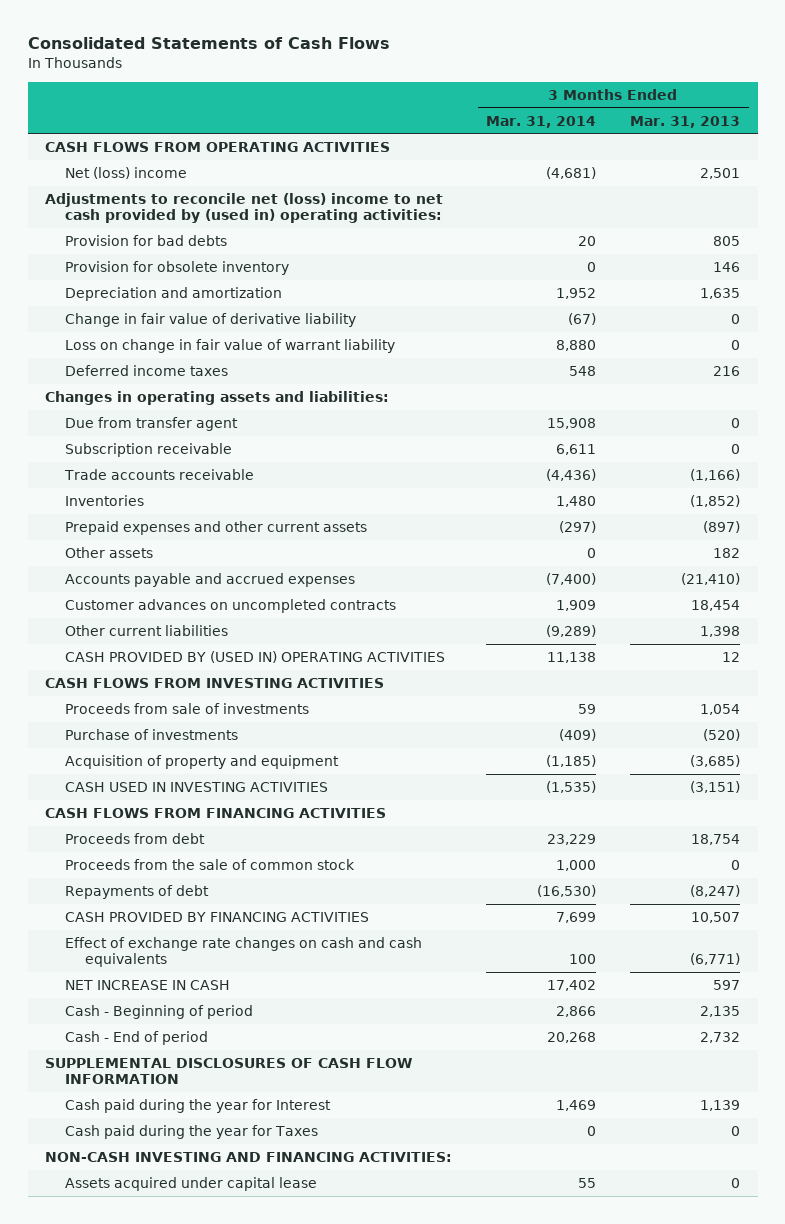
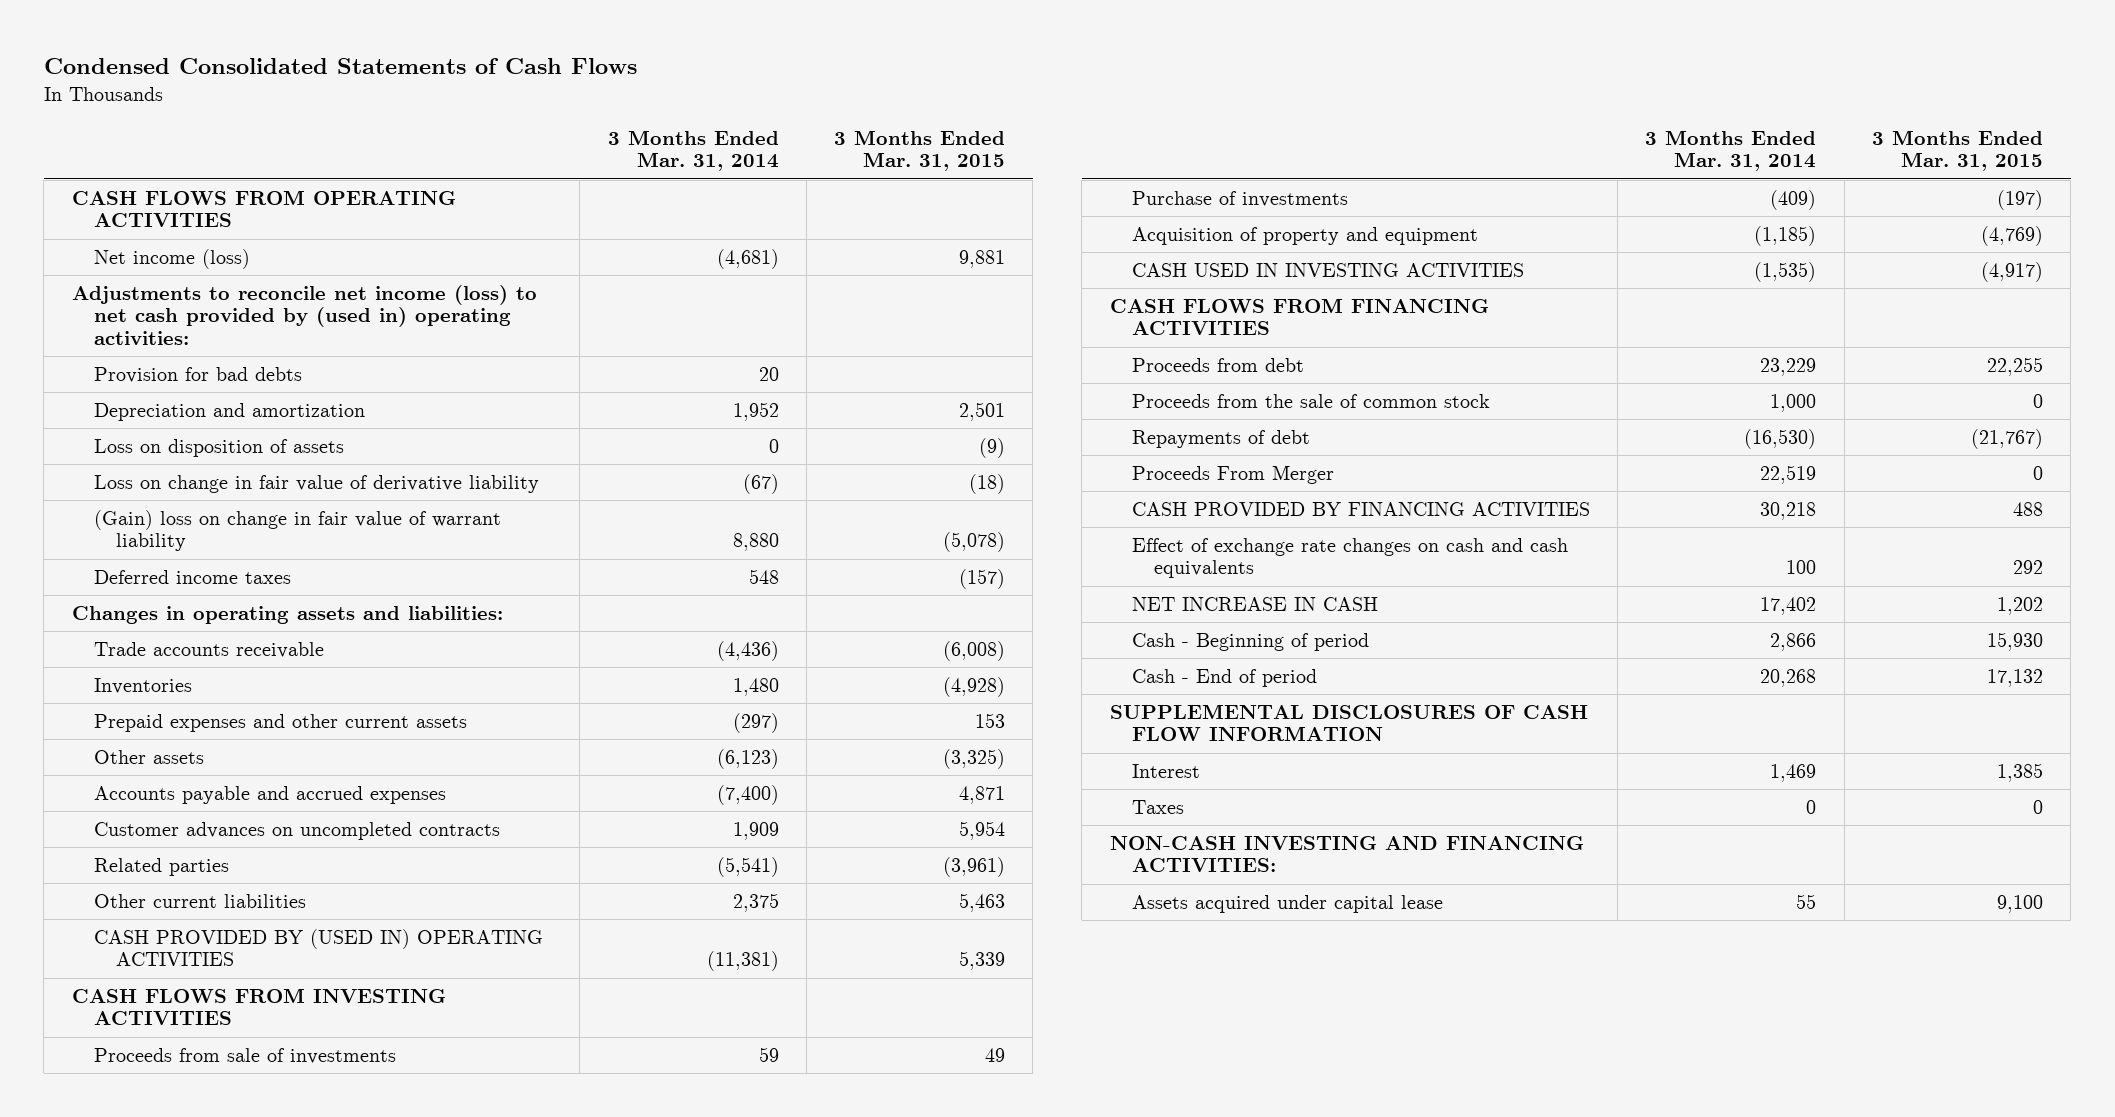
[27,37,390,50] Consolidated Statements of Cash Flows -> [43,58,637,75] Condensed Consolidated Statements of Cash Flows
[630,115,741,128] Mar. 31, 2013 -> none
none -> [834,129,1006,172] 3 Months Ended Mar. 31, 2015
[65,166,188,179] Net (loss) income -> [93,248,250,269] Net income (loss)
[45,192,444,223] Adjustments to reconcile net (loss) income to net cash provided by (used in) operating activities: -> [71,284,537,345] Adjustments to reconcile net income (loss) to net cash provided by (used in) operating activities:
[65,260,290,275] Provision for obsolete inventory -> none
none -> [93,438,344,457] Loss on disposition of assets
[65,312,357,327] Change in fair value of derivative liability -> [93,474,539,493] Loss on change in fair value of derivative liability
[65,338,396,353] Loss on change in fair value of warrant liability -> [93,509,501,552] (Gain) loss on change in fair value of warrant liability
[65,416,239,431] Due from transfer agent -> none
[65,442,233,457] Subscription receivable -> none
[587,547,597,558] 0 -> [716,748,779,769] (6,123)
none -> [93,857,229,876] Related parties
[546,624,597,637] (9,289) -> [732,892,779,912] 2,375
[547,651,597,663] 11,138 -> [706,951,779,972] (11,381)
none -> [1131,464,1334,484] Proceeds From Merger
[556,911,597,923] 7,699 -> [1760,501,1817,520] 30,218
[65,1098,332,1113] Cash paid during the year for Interest -> [1131,763,1200,778] Interest
[65,1124,319,1139] Cash paid during the year for Taxes -> [1131,799,1184,814] Taxes

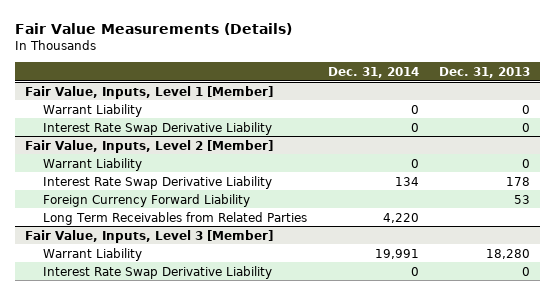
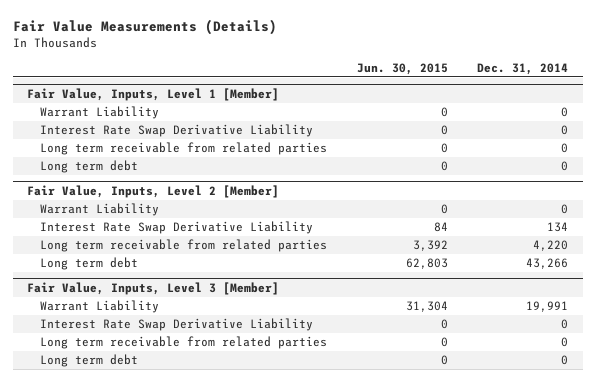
[439,66,531,78] Dec. 31, 2013 -> none
none -> [356,62,448,75] Jun. 30, 2015
none -> [40,141,328,155] Long term receivable from related parties
none -> [40,159,139,173] Long term debt
[43,193,251,207] Foreign Currency Forward Liability -> none
[43,211,308,225] Long Term Receivables from Related Parties -> [40,238,328,252] Long term receivable from related parties
none -> [40,256,139,270] Long term debt
none -> [40,335,328,349] Long term receivable from related parties
none -> [40,353,139,367] Long term debt

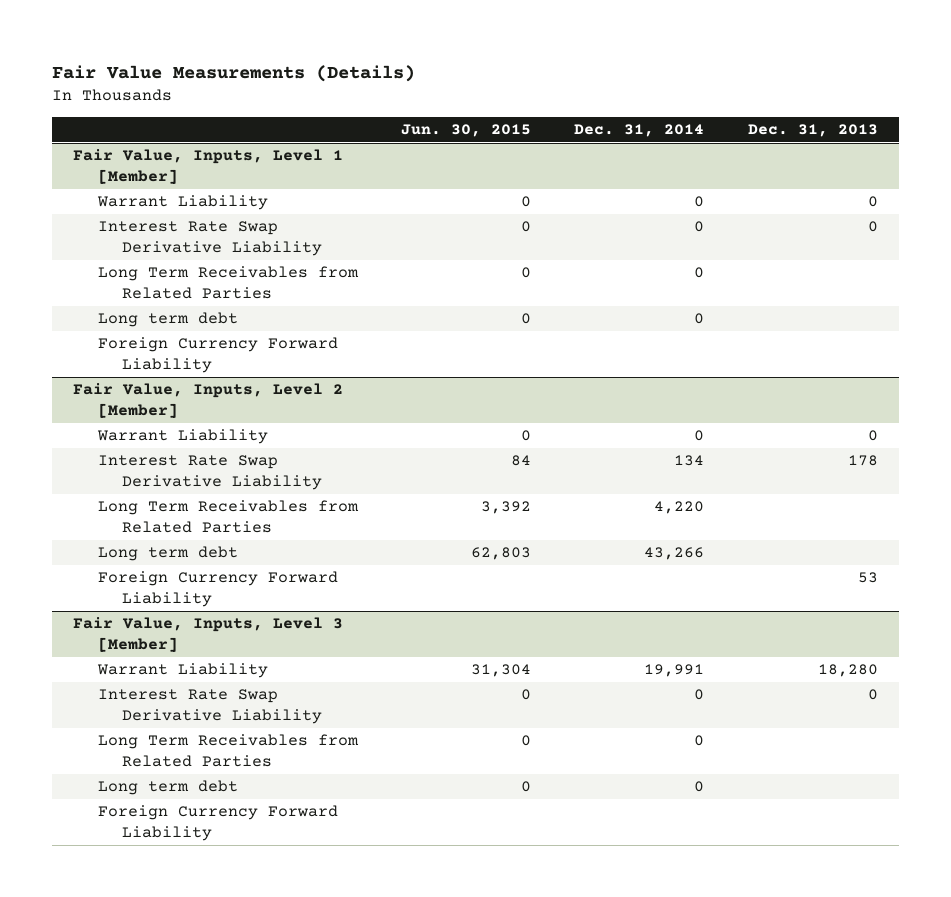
none -> [747,124,878,138] Dec. 31, 2013
[40,141,328,155] Long term receivable from related parties -> [97,266,359,300] Long Term Receivables from Related Parties
none -> [97,337,338,374] Foreign Currency Forward Liability
[40,238,328,252] Long term receivable from related parties -> [97,500,359,534] Long Term Receivables from Related Parties
none -> [97,571,338,608] Foreign Currency Forward Liability
[40,335,328,349] Long term receivable from related parties -> [97,734,359,768] Long Term Receivables from Related Parties
none -> [97,805,338,842] Foreign Currency Forward Liability

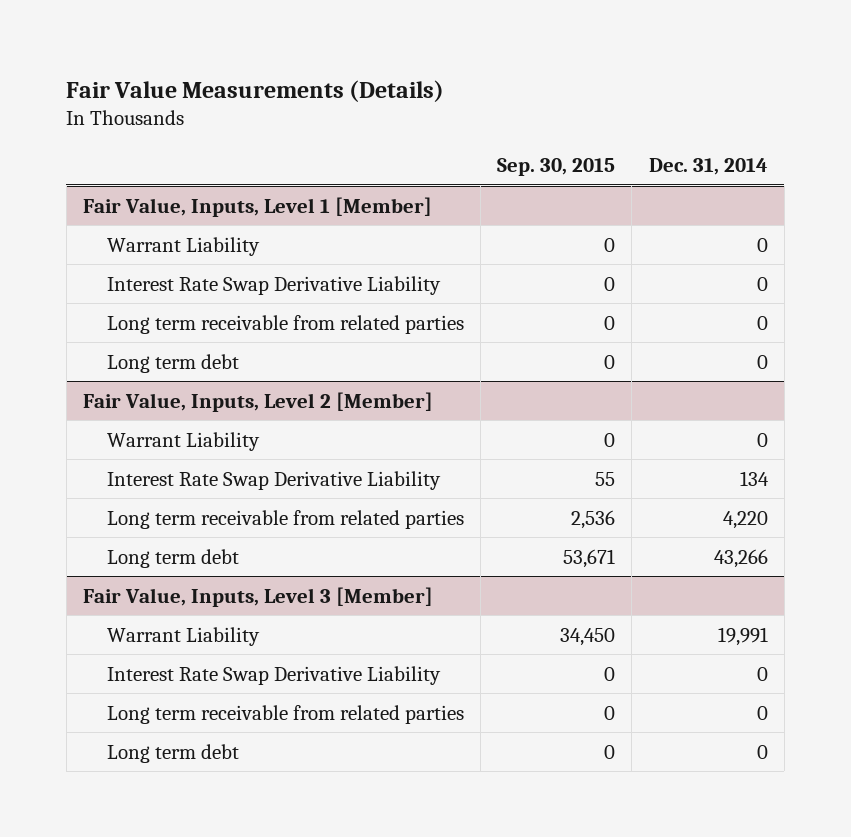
[401,124,532,138] Jun. 30, 2015 -> none
[747,124,878,138] Dec. 31, 2013 -> none
none -> [497,158,616,177] Sep. 30, 2015
[97,266,359,300] Long Term Receivables from Related Parties -> [106,314,464,334] Long term receivable from related parties
[97,337,338,374] Foreign Currency Forward Liability -> none
[97,500,359,534] Long Term Receivables from Related Parties -> [106,509,464,529] Long term receivable from related parties
[97,571,338,608] Foreign Currency Forward Liability -> none
[97,734,359,768] Long Term Receivables from Related Parties -> [106,704,464,724] Long term receivable from related parties
[97,805,338,842] Foreign Currency Forward Liability -> none

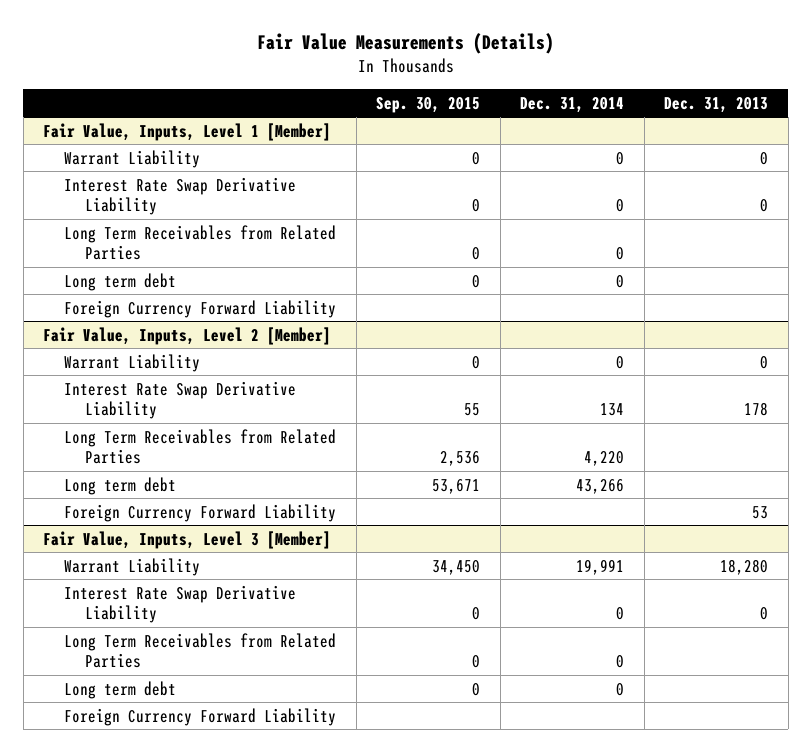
none -> [664,96,769,113] Dec. 31, 2013
[106,314,464,334] Long term receivable from related parties -> [63,224,336,261] Long Term Receivables from Related Parties
none -> [63,299,336,318] Foreign Currency Forward Liability
[106,509,464,529] Long term receivable from related parties -> [63,428,336,465] Long Term Receivables from Related Parties
none -> [63,503,336,522] Foreign Currency Forward Liability
[106,704,464,724] Long term receivable from related parties -> [63,632,336,669] Long Term Receivables from Related Parties
none -> [63,707,336,726] Foreign Currency Forward Liability

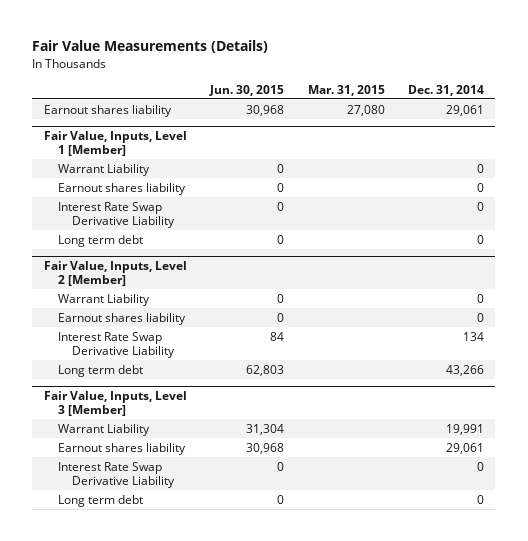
[376,96,481,113] Sep. 30, 2015 -> none
[664,96,769,113] Dec. 31, 2013 -> none
none -> [209,84,285,96] Jun. 30, 2015
none -> [307,84,385,96] Mar. 31, 2015
none -> [44,104,173,117] Earnout shares liability
none -> [58,182,187,195] Earnout shares liability
[63,224,336,261] Long Term Receivables from Related Parties -> none
[63,299,336,318] Foreign Currency Forward Liability -> none
none -> [58,312,187,325] Earnout shares liability
[63,428,336,465] Long Term Receivables from Related Parties -> none
[63,503,336,522] Foreign Currency Forward Liability -> none
none -> [58,442,187,455] Earnout shares liability
[63,632,336,669] Long Term Receivables from Related Parties -> none
[63,707,336,726] Foreign Currency Forward Liability -> none

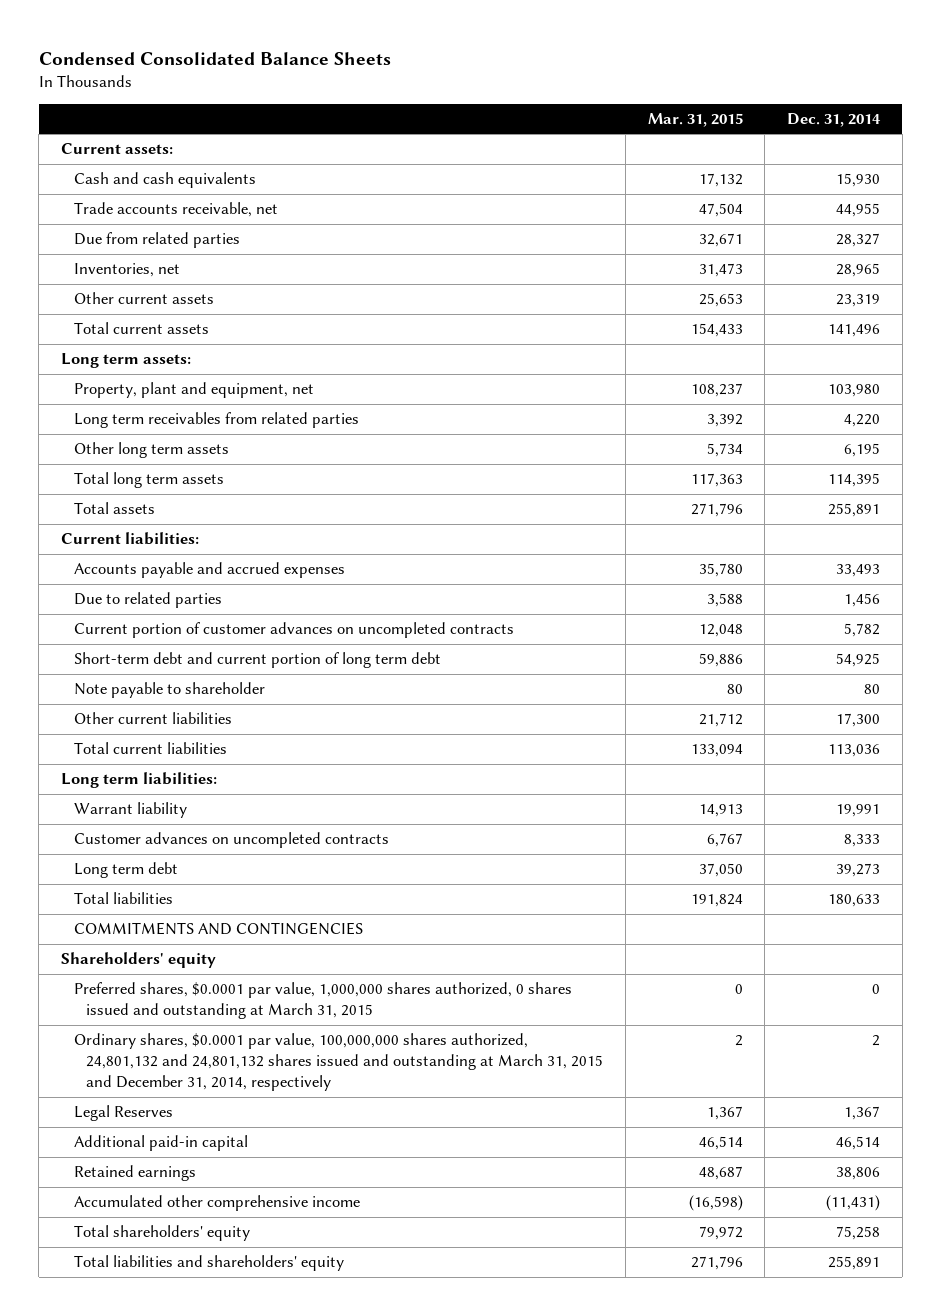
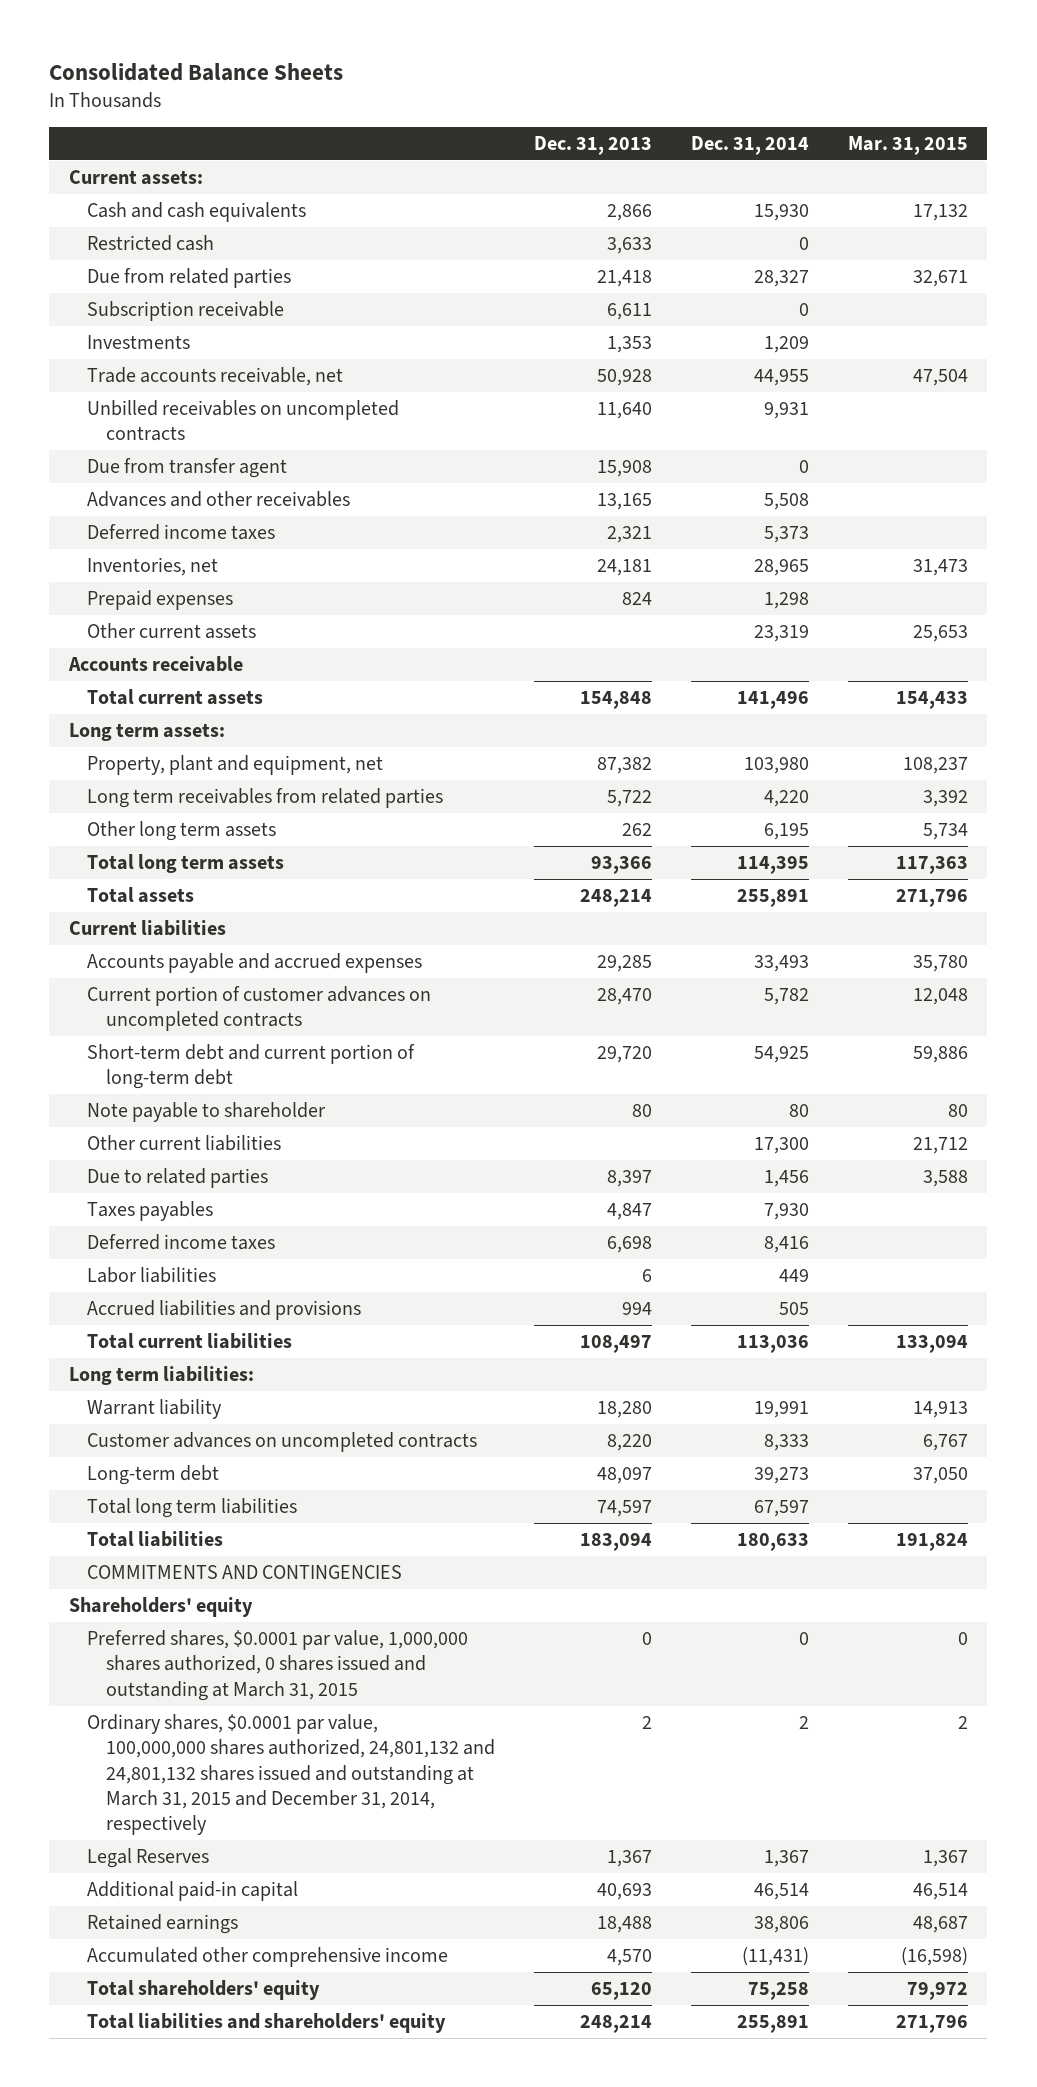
[38,51,391,65] Condensed Consolidated Balance Sheets -> [49,63,344,82] Consolidated Balance Sheets
none -> [533,135,652,155] Dec. 31, 2013
none -> [87,235,215,252] Restricted cash
none -> [87,301,285,322] Subscription receivable
none -> [87,335,191,350] Investments
[73,202,278,218] Trade accounts receivable, net -> [87,367,344,387] Trade accounts receivable, net
none -> [87,400,400,442] Unbilled receivables on uncompleted contracts
none -> [87,458,288,479] Due from transfer agent
none -> [87,491,351,508] Advances and other receivables
none -> [87,524,276,541] Deferred income taxes
none -> [87,590,234,611] Prepaid expenses
none -> [67,656,243,673] Accounts receivable
[60,532,199,546] Current liabilities: -> [68,920,226,937] Current liabilities
[73,652,441,669] Short-term debt and current portion of long term debt -> [87,1044,416,1090] Short-term debt and current portion of long-term debt
[73,592,222,609] Due to related parties -> [87,1168,269,1189] Due to related parties
none -> [87,1201,214,1222] Taxes payables
none -> [87,1234,276,1251] Deferred income taxes
none -> [87,1267,217,1284] Labor liabilities
none -> [87,1300,362,1321] Accrued liabilities and provisions
[73,862,178,879] Long term debt -> [87,1465,220,1486] Long-term debt
none -> [87,1498,298,1519] Total long term liabilities

